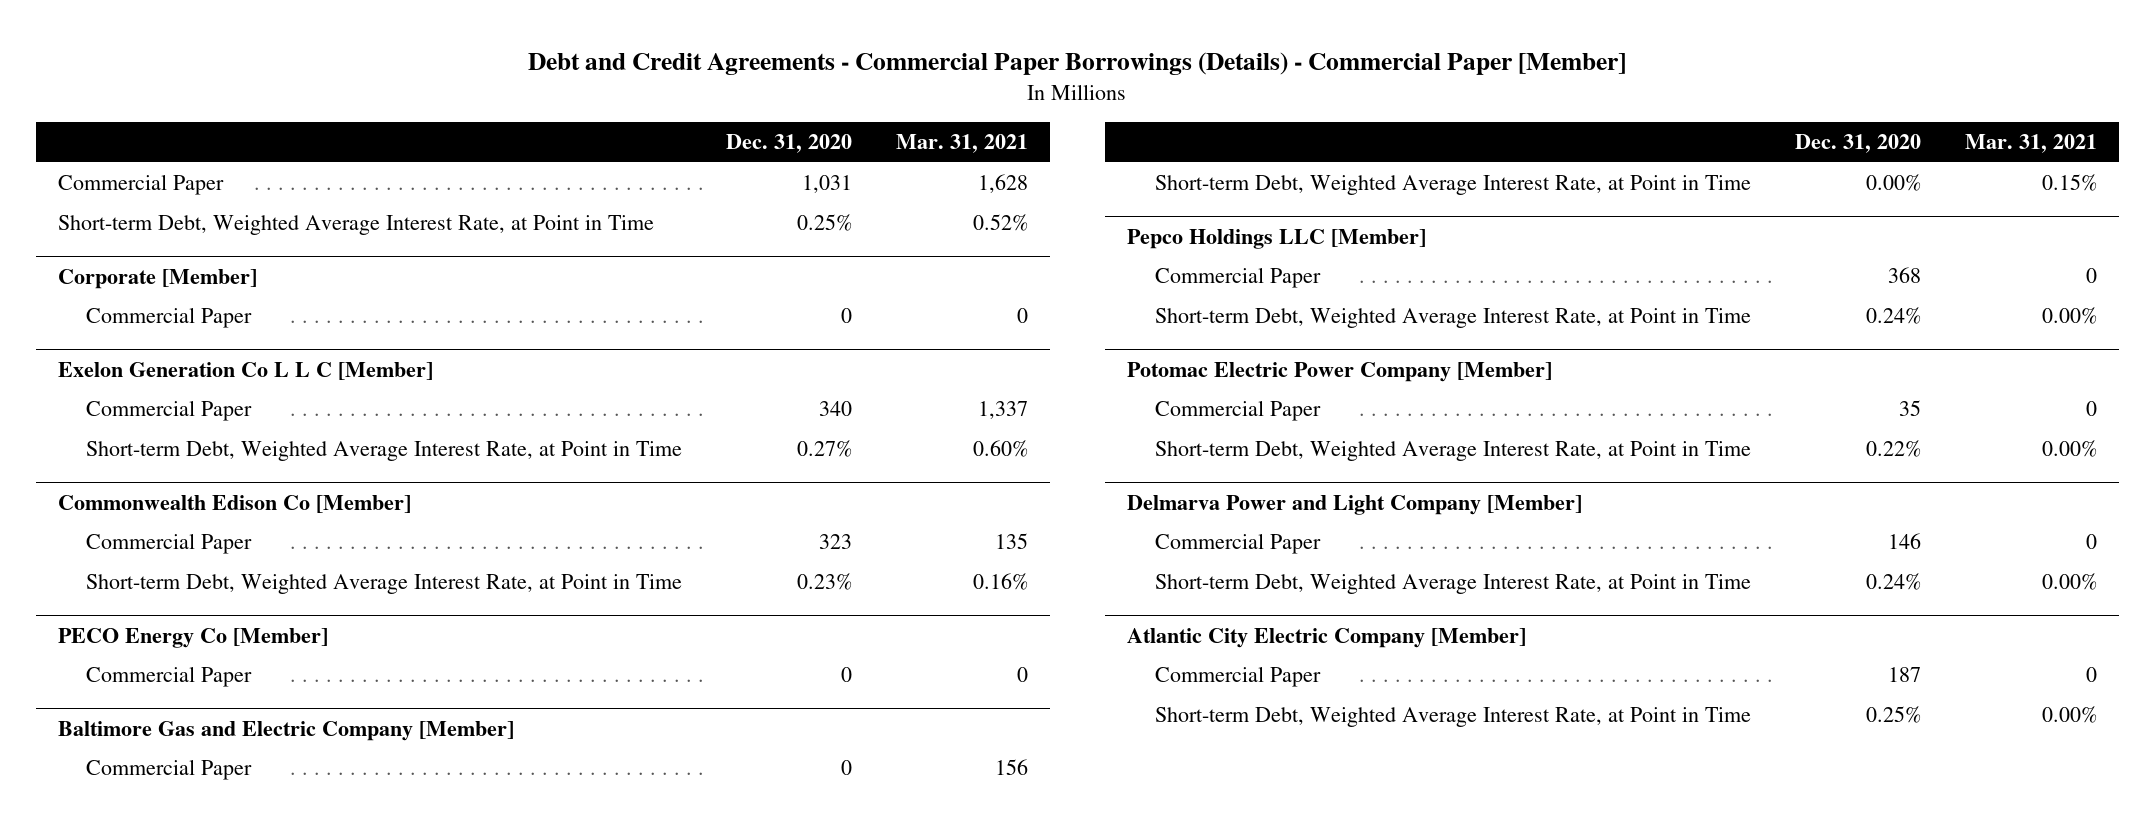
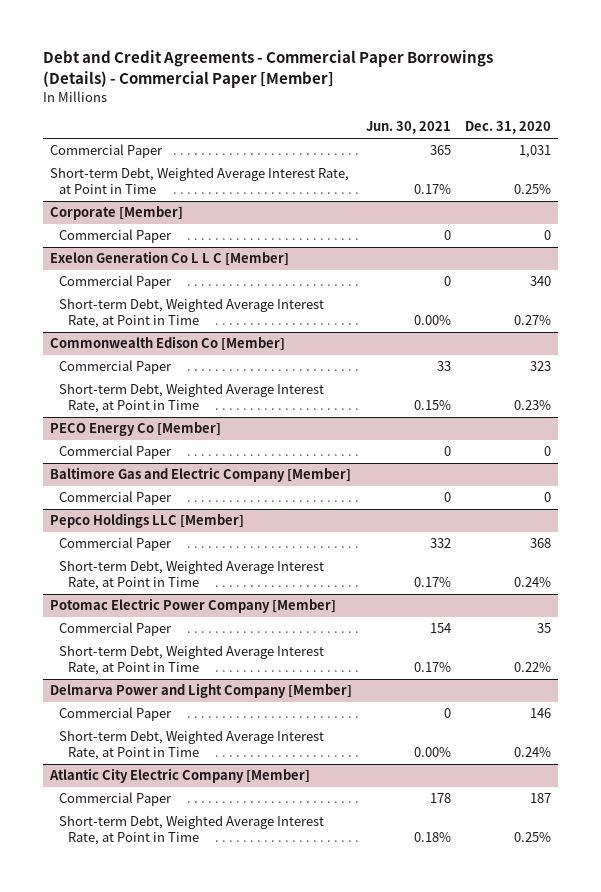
[895,134,1028,154] Mar. 31, 2021 -> none
none -> [365,121,451,135] Jun. 30, 2021
[1155,175,1752,196] Short-term Debt, Weighted Average Interest Rate, at Point in Time -> none

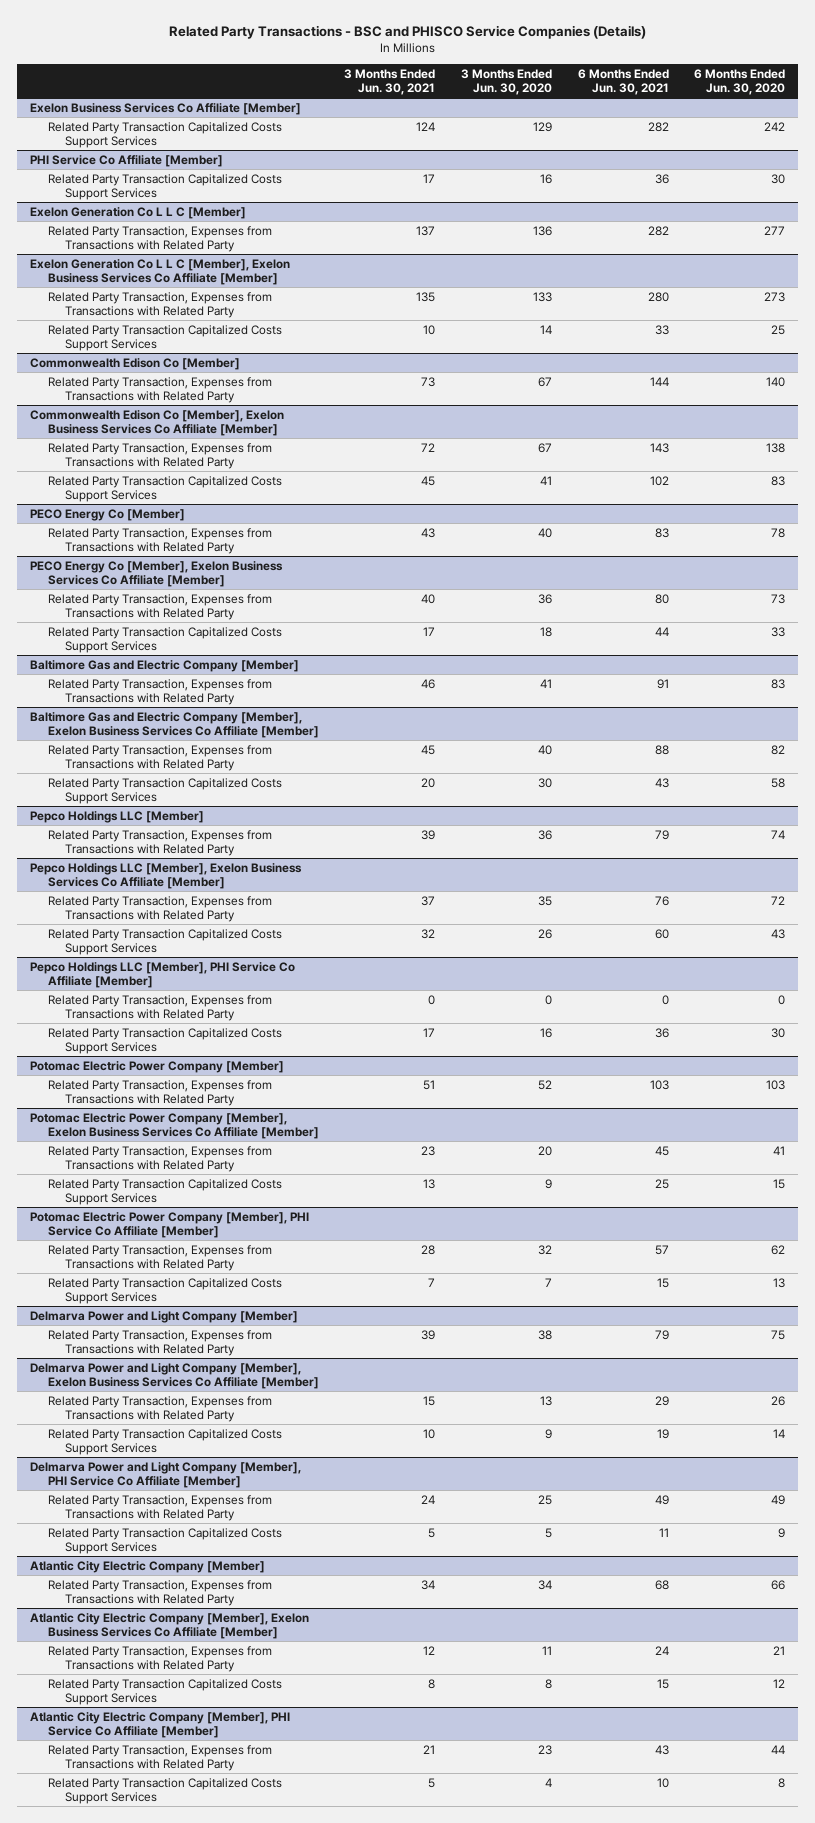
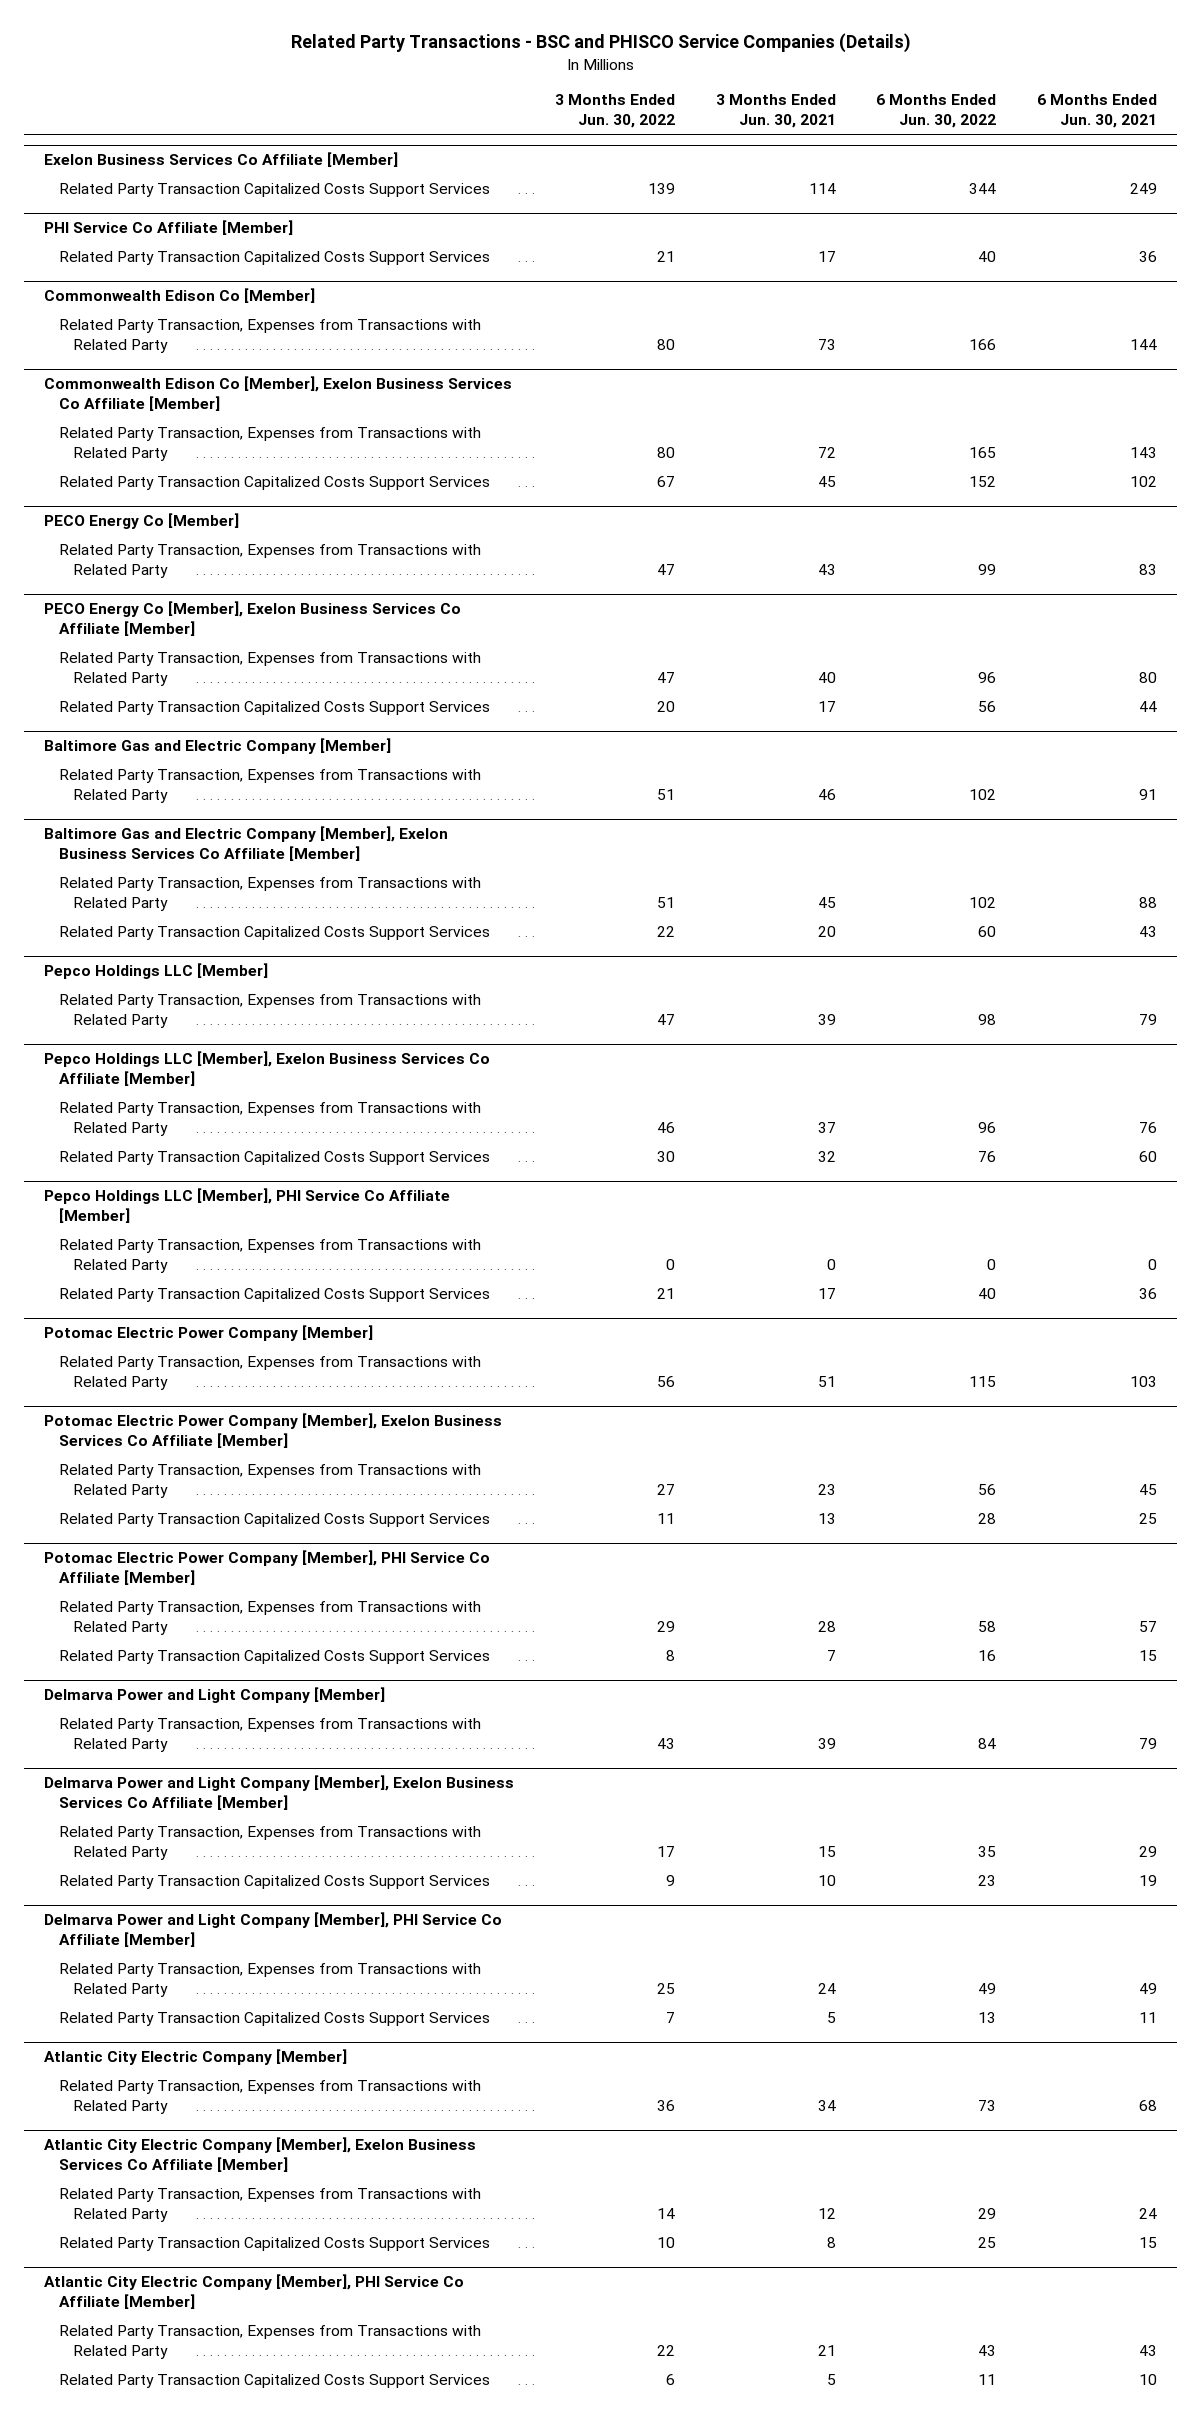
[460,68,552,96] 3 Months Ended Jun. 30, 2020 -> none
[694,68,786,96] 6 Months Ended Jun. 30, 2020 -> none
none -> [555,94,676,129] 3 Months Ended Jun. 30, 2022
none -> [876,94,997,129] 6 Months Ended Jun. 30, 2022
[416,121,436,131] 124 -> [808,183,836,195] 114
[647,121,669,132] 282 -> [1129,183,1157,195] 249
[30,206,247,219] Exelon Generation Co L L C [Member] -> none
[47,225,272,253] Related Party Transaction, Expenses from Transactions with Related Party -> none
[30,258,291,286] Exelon Generation Co L L C [Member], Exelon Business Services Co Affiliate [Member] -> none
[47,291,272,319] Related Party Transaction, Expenses from Transactions with Related Party -> none
[47,324,282,352] Related Party Transaction Capitalized Costs Support Services -> none

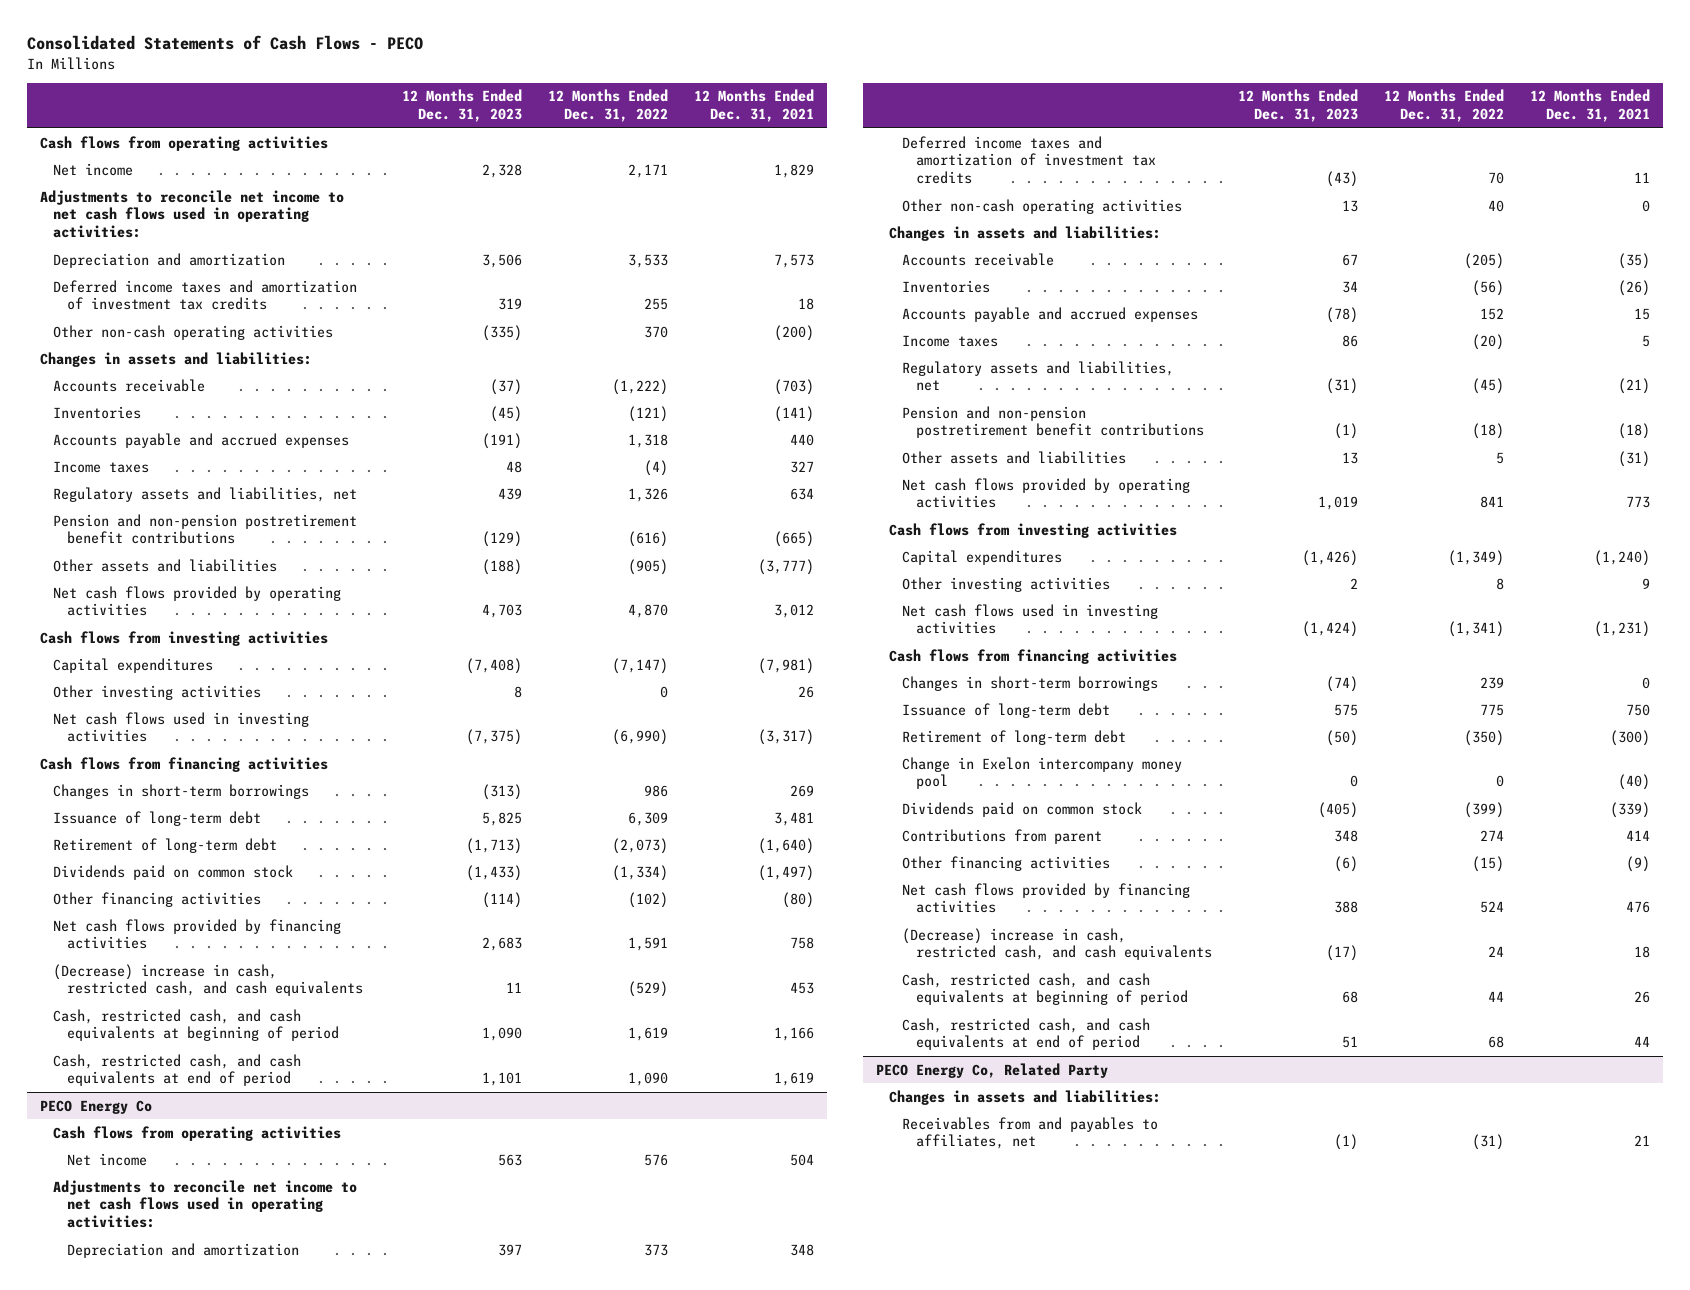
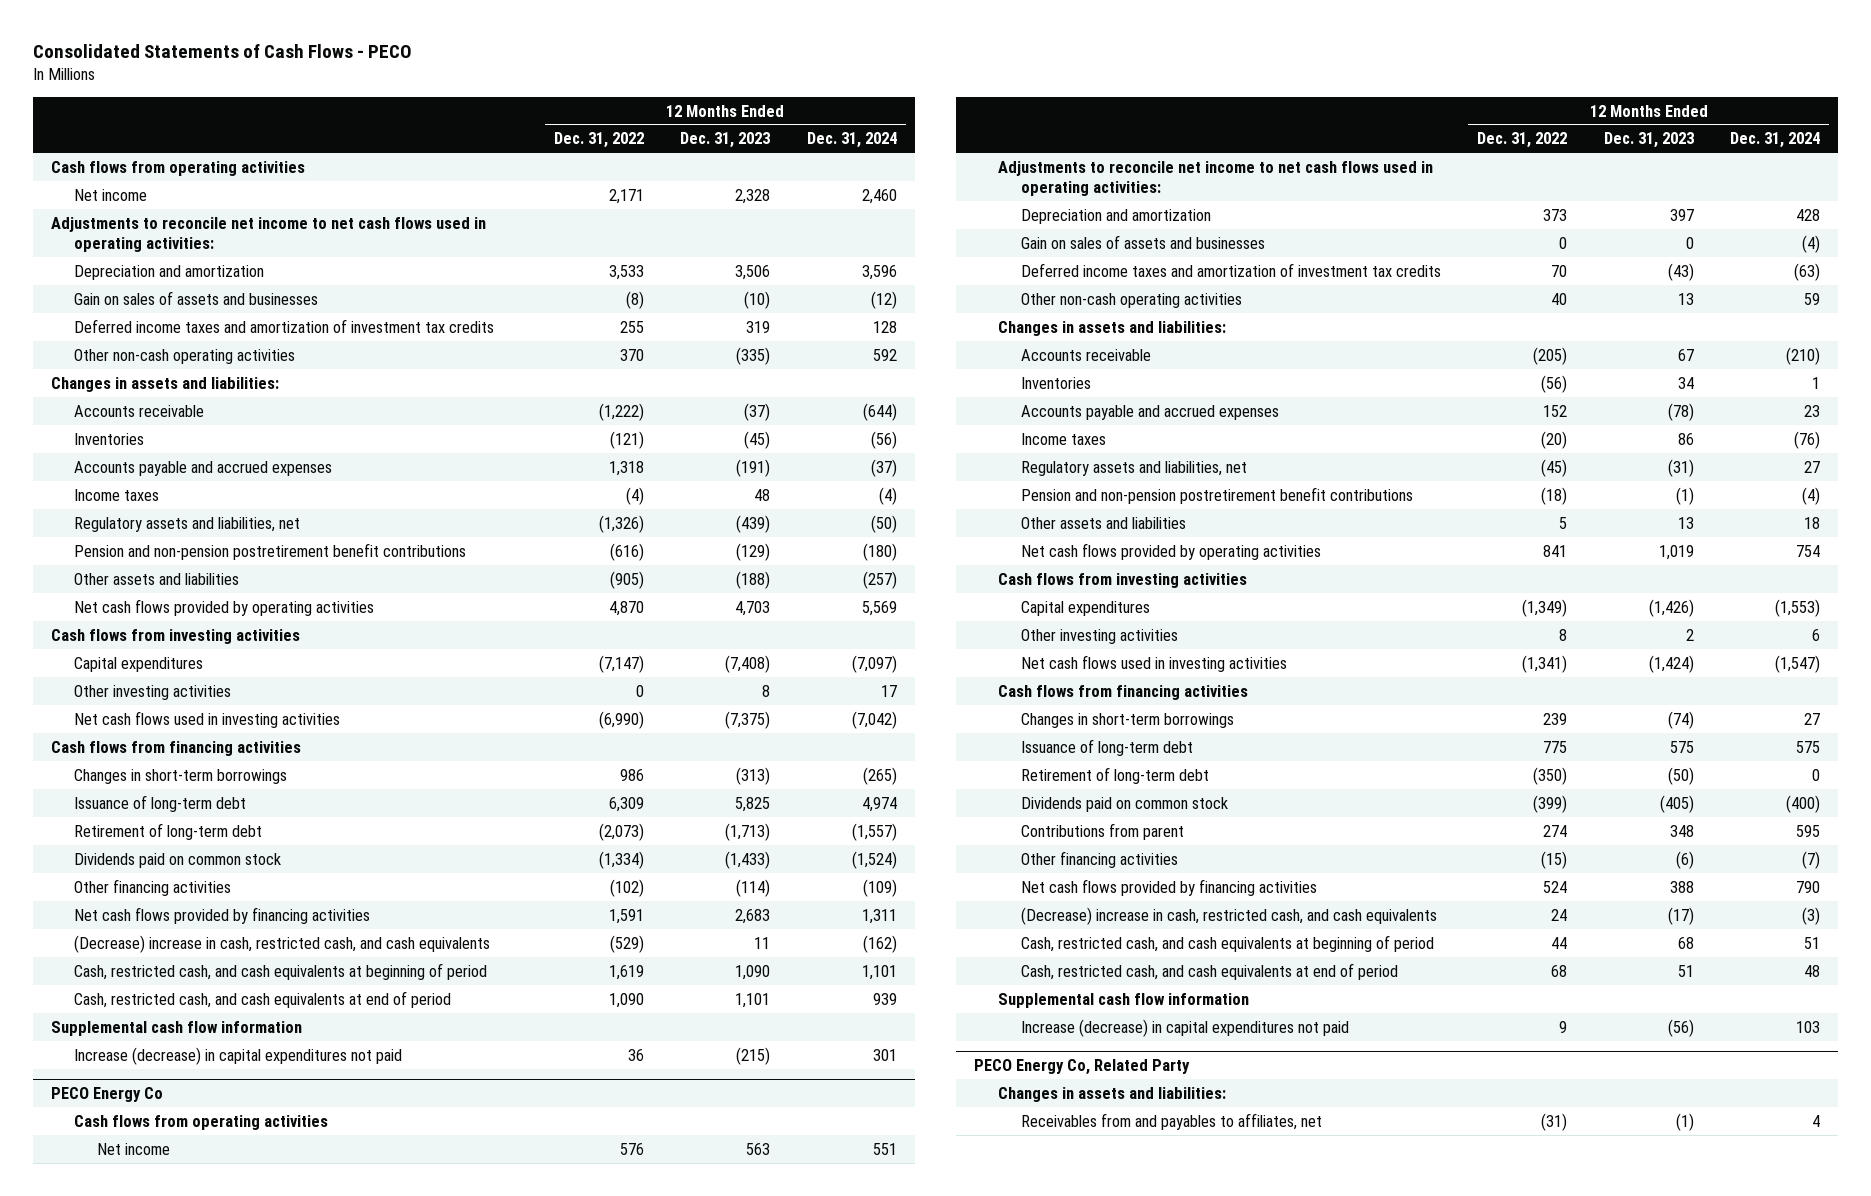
[694,89,815,123] 12 Months Ended Dec. 31, 2021 -> none
none -> [806,132,897,149] Dec. 31, 2024
none -> [74,290,319,305] Gain on sales of assets and businesses
[498,487,523,500] 439 -> [736,514,771,533] (439)
[628,487,669,502] 1,326 -> [598,514,644,533] (1,326)
none -> [50,1020,302,1036] Supplemental cash flow information
none -> [74,1046,403,1065] Increase (decrease) in capital expenditures not paid
none -> [1020,234,1265,249] Gain on sales of assets and businesses
[902,756,1183,790] Change in Exelon intercompany money pool -> none
none -> [997,992,1249,1008] Supplemental cash flow information
none -> [1020,1018,1349,1037] Increase (decrease) in capital expenditures not paid

